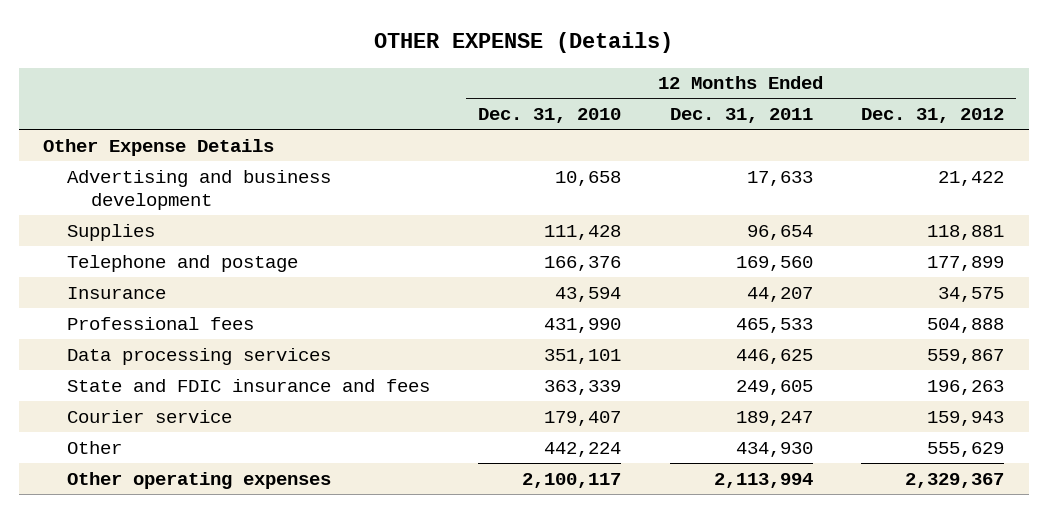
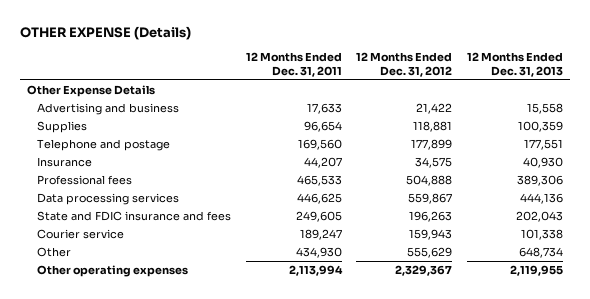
[478,108,622,124] Dec. 31, 2010 -> none
none -> [467,52,564,77] 12 Months Ended Dec. 31, 2013
[66,169,331,210] Advertising and business development -> [37,103,180,116] Advertising and business

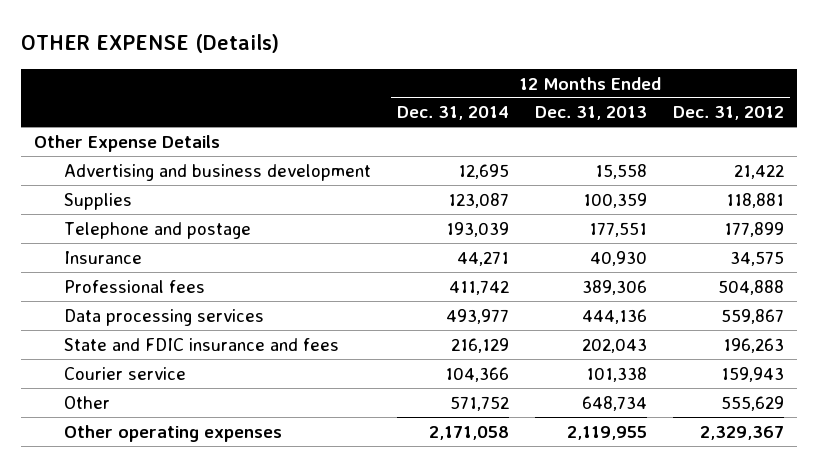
[245,52,342,77] 12 Months Ended Dec. 31, 2011 -> none
none -> [397,106,510,121] Dec. 31, 2014
[37,103,180,116] Advertising and business -> [64,163,372,181] Advertising and business development

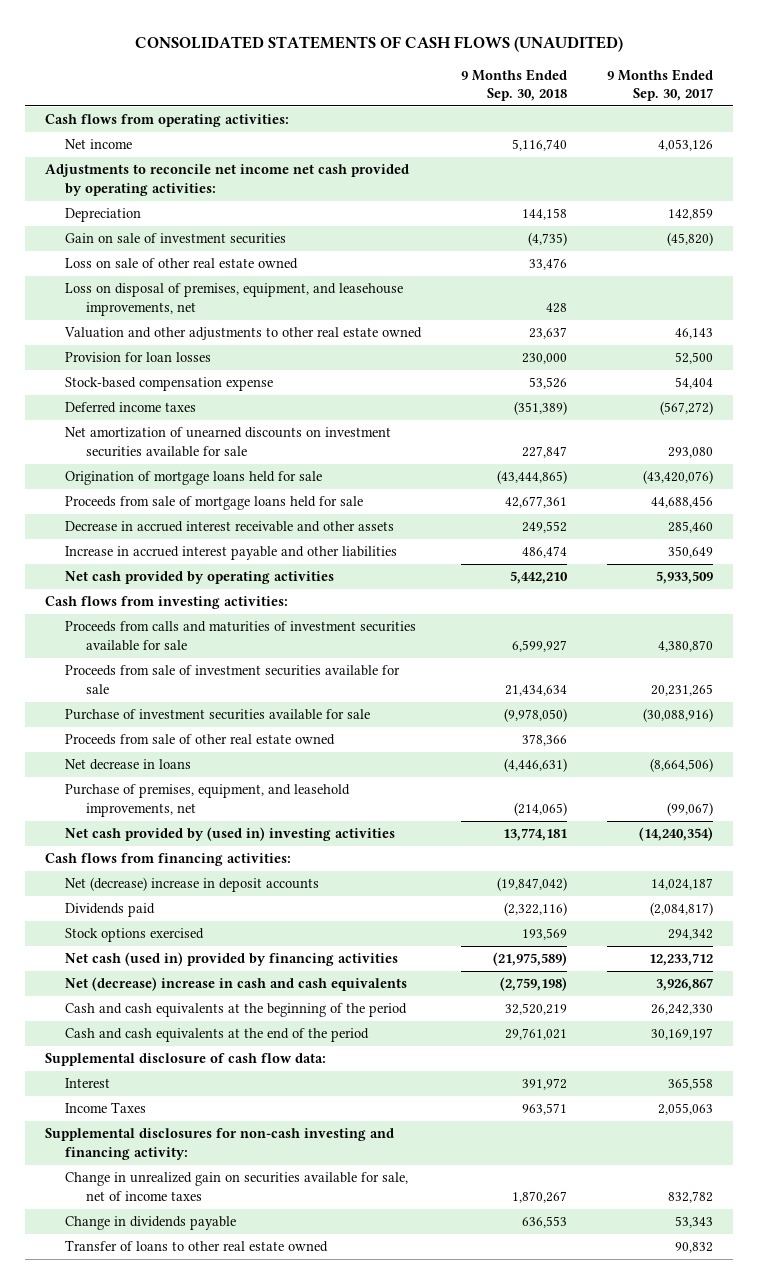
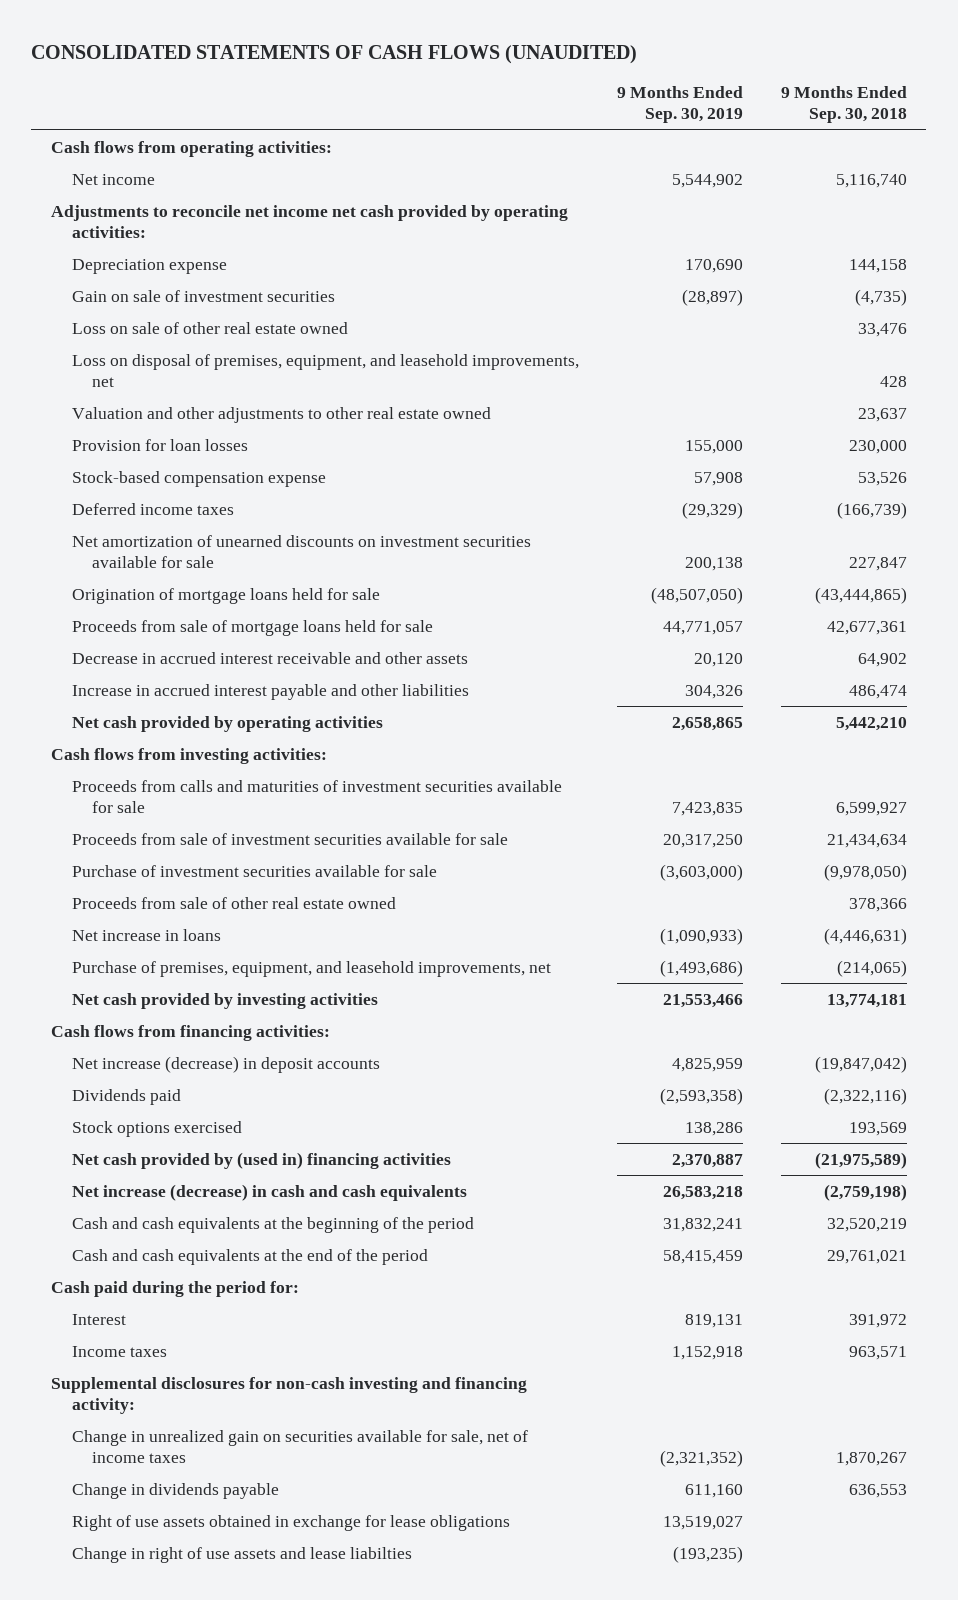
[607,68,714,102] 9 Months Ended Sep. 30, 2017 -> none
none -> [616,86,743,124] 9 Months Ended Sep. 30, 2019
[65,208,142,223] Depreciation -> [71,258,227,274] Depreciation expense
[65,283,404,316] Loss on disposal of premises, equipment, and leasehouse improvements, net -> [71,353,579,388] Loss on disposal of premises, equipment, and leasehold improvements, net
[514,401,568,416] (351,389) -> [837,501,908,519] (166,739)
[522,521,568,534] 249,552 -> [858,652,908,667] 64,902
[65,759,192,771] Net decrease in loans -> [71,928,221,941] Net increase in loans
[65,827,396,842] Net cash provided by (used in) investing activities -> [71,992,378,1009] Net cash provided by investing activities
[65,877,320,893] Net (decrease) increase in deposit accounts -> [71,1055,380,1073] Net increase (decrease) in deposit accounts
[65,952,399,967] Net cash (used in) provided by financing activities -> [71,1151,451,1169] Net cash provided by (used in) financing activities
[65,977,408,992] Net (decrease) increase in cash and cash equivalents -> [71,1183,467,1201] Net increase (decrease) in cash and cash equivalents
[45,1053,327,1067] Supplemental disclosure of cash flow data: -> none
none -> [50,1280,299,1297] Cash paid during the period for:
[65,1102,147,1114] Income Taxes -> [71,1345,167,1357] Income taxes
[65,1240,329,1253] Transfer of loans to other real estate owned -> none
none -> [71,1514,510,1531] Right of use assets obtained in exchange for lease obligations
none -> [71,1546,412,1563] Change in right of use assets and lease liabilties

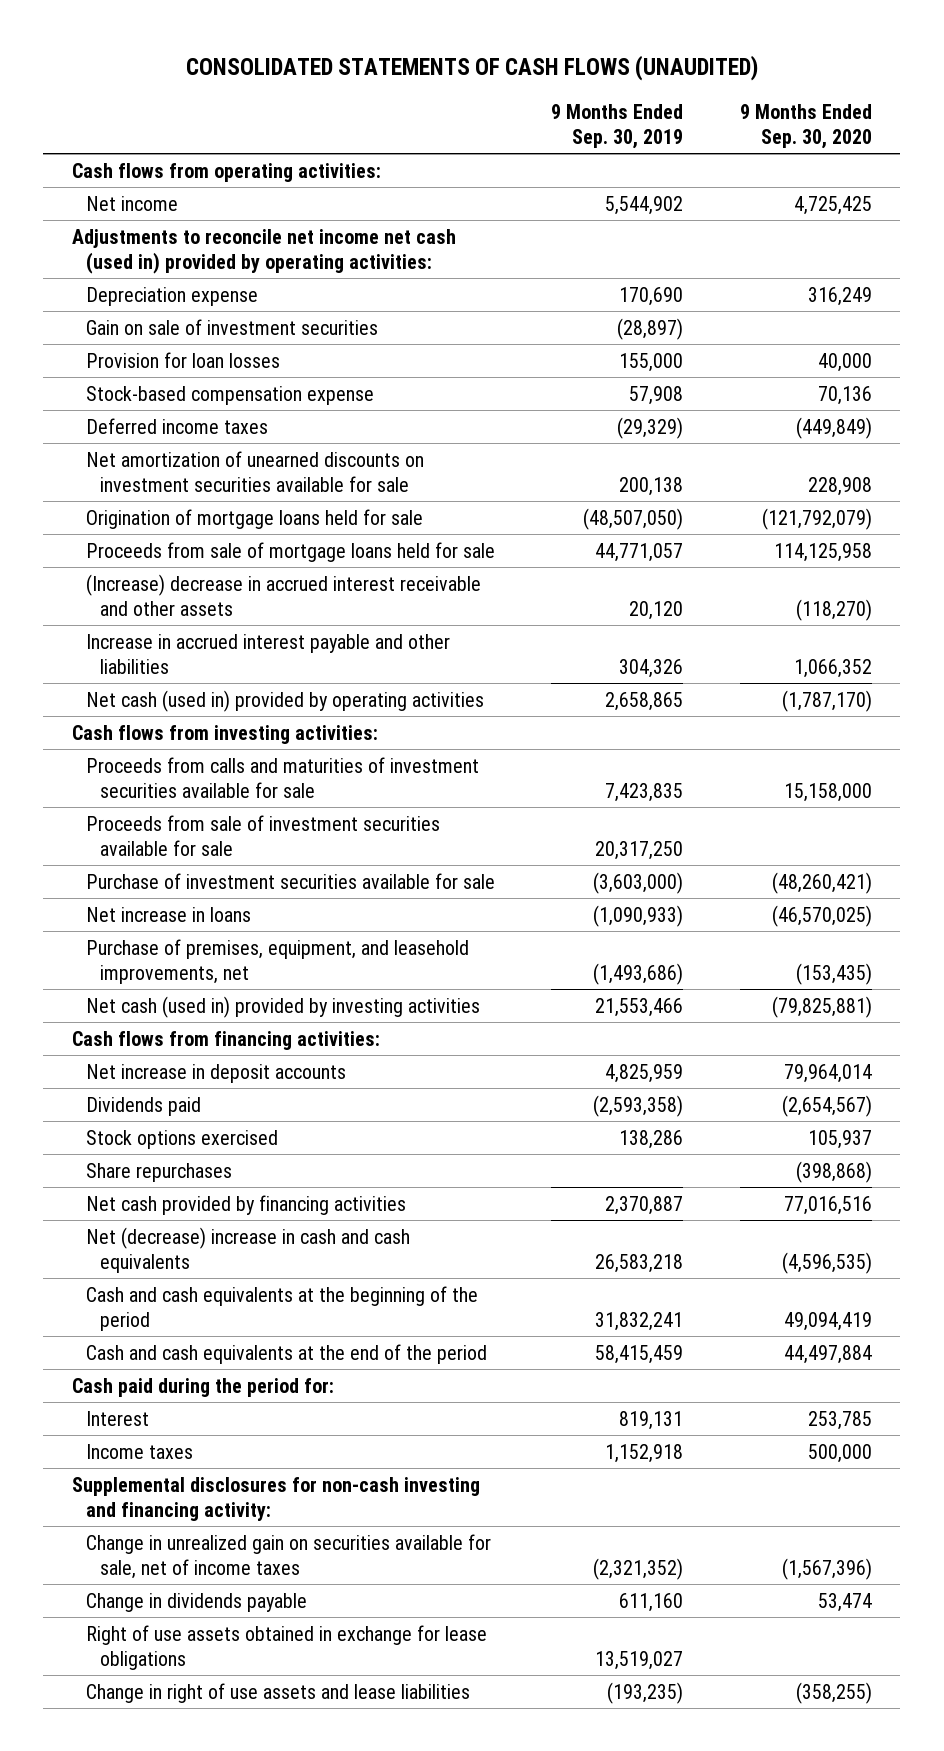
[781,86,908,124] 9 Months Ended Sep. 30, 2018 -> none
none -> [740,103,873,149] 9 Months Ended Sep. 30, 2020
[50,204,568,239] Adjustments to reconcile net income net cash provided by operating activities: -> [71,228,456,274] Adjustments to reconcile net income net cash (used in) provided by operating activities:
[71,321,348,334] Loss on sale of other real estate owned -> none
[71,353,579,388] Loss on disposal of premises, equipment, and leasehold improvements, net -> none
[71,406,491,423] Valuation and other adjustments to other real estate owned -> none
[71,651,468,664] Decrease in accrued interest receivable and other assets -> [85,573,481,616] (Increase) decrease in accrued interest receivable and other assets
[71,715,383,732] Net cash provided by operating activities -> [85,689,484,712] Net cash (used in) provided by operating activities
[71,896,396,909] Proceeds from sale of other real estate owned -> none
[71,992,378,1009] Net cash provided by investing activities -> [85,995,480,1018] Net cash (used in) provided by investing activities
[71,1055,380,1073] Net increase (decrease) in deposit accounts -> [85,1063,346,1083] Net increase in deposit accounts
none -> [85,1162,232,1182] Share repurchases
[71,1151,451,1169] Net cash provided by (used in) financing activities -> [85,1194,406,1215] Net cash provided by financing activities
[71,1183,467,1201] Net increase (decrease) in cash and cash equivalents -> [85,1226,410,1273] Net (decrease) increase in cash and cash equivalents
[71,1546,412,1563] Change in right of use assets and lease liabilties -> [85,1682,470,1703] Change in right of use assets and lease liabilities

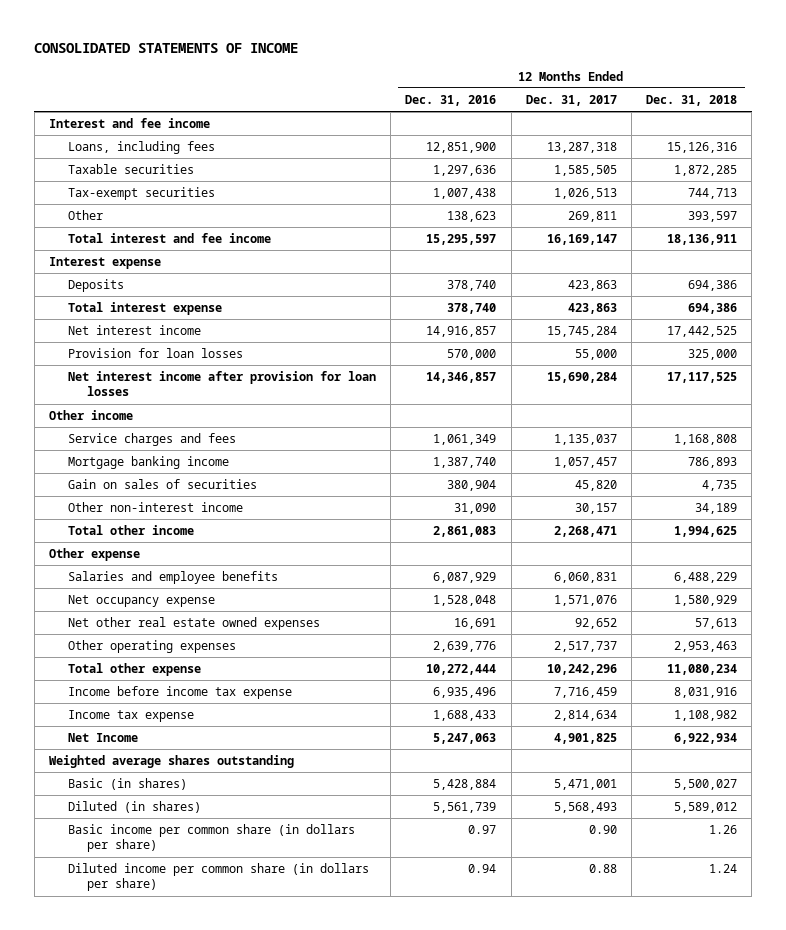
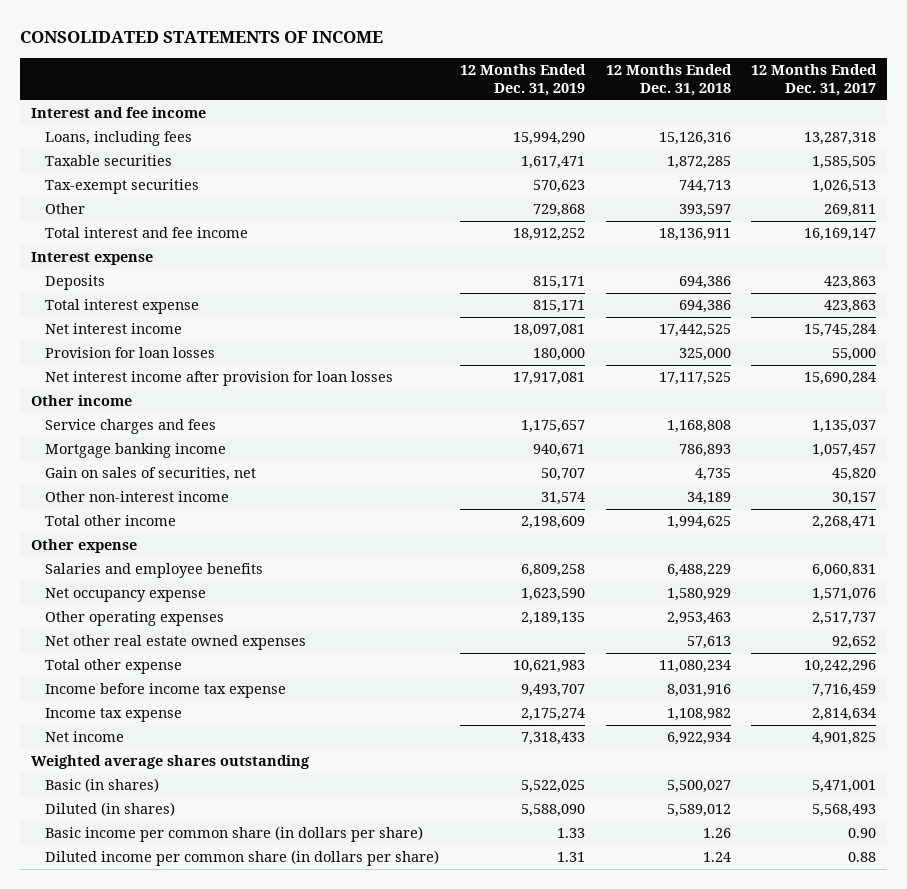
[405,94,497,106] Dec. 31, 2016 -> none
none -> [459,64,586,96] 12 Months Ended Dec. 31, 2019
[67,478,257,489] Gain on sales of securities -> [45,467,257,482] Gain on sales of securities, net
[67,616,320,630] Net other real estate owned expenses -> [45,635,307,651] Net other real estate owned expenses
[67,732,138,742] Net Income -> [45,731,125,743] Net income

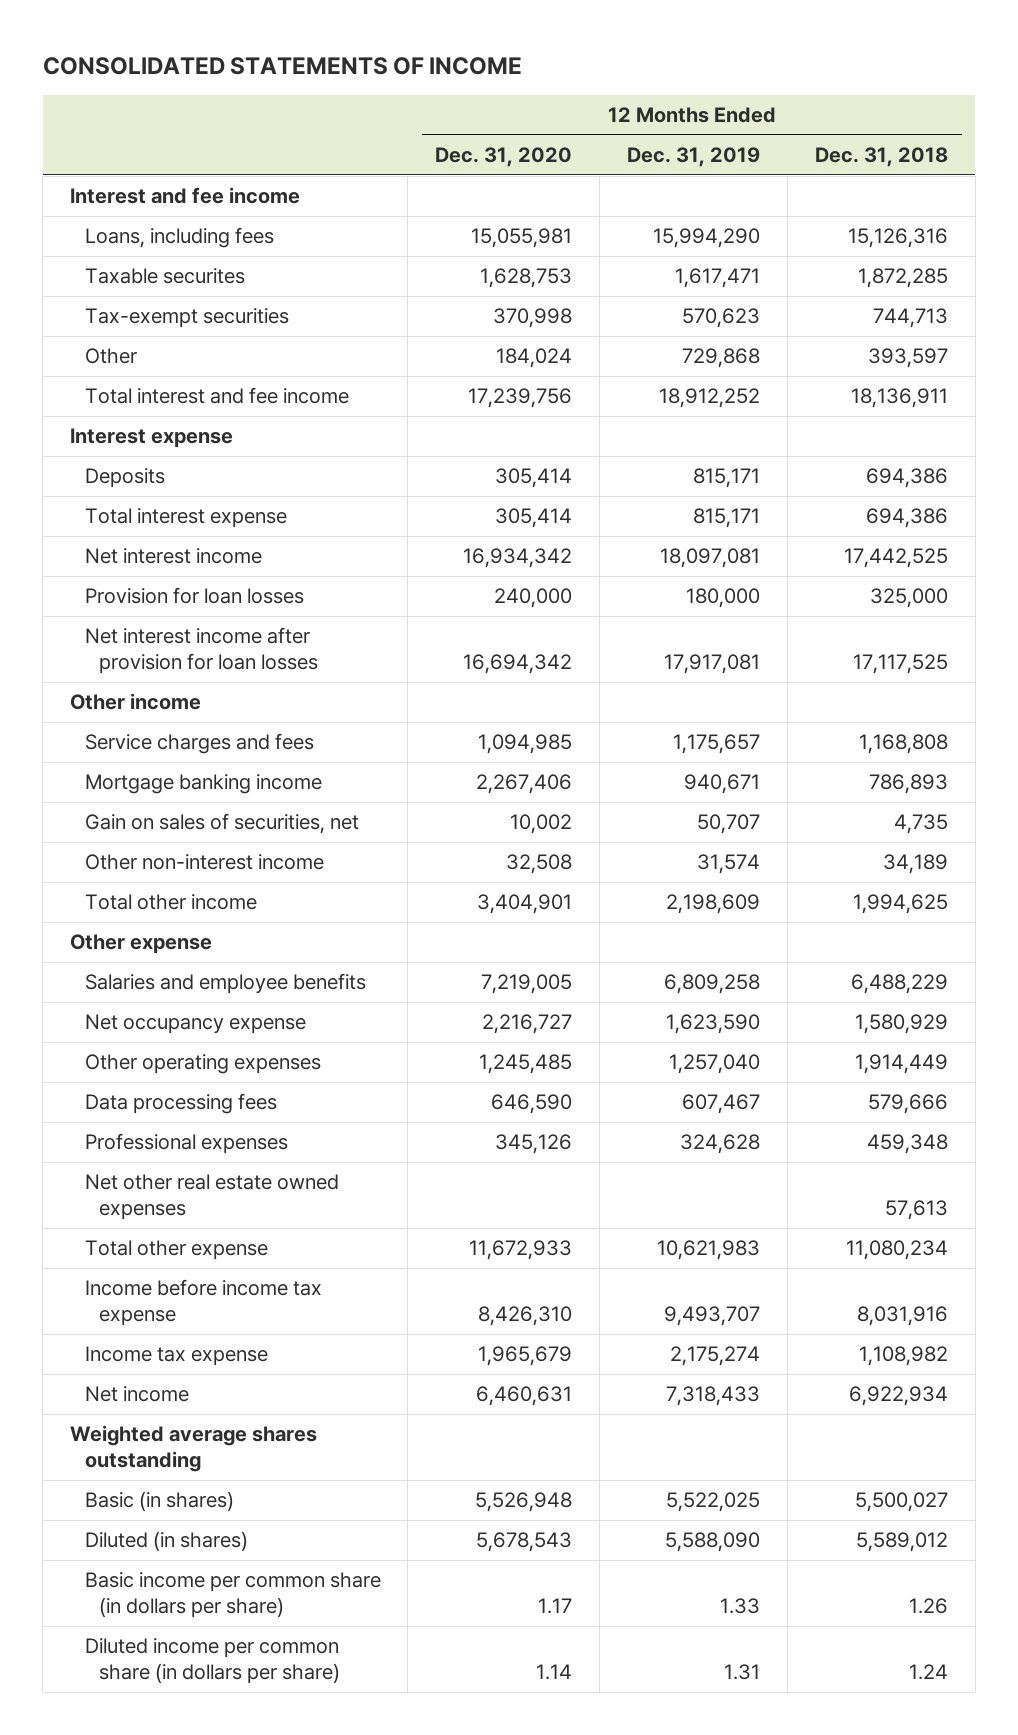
[751,64,878,96] 12 Months Ended Dec. 31, 2017 -> none
none -> [435,146,573,167] Dec. 31, 2020
[45,155,173,167] Taxable securities -> [84,268,245,285] Taxable securites
[520,612,585,626] 2,189,135 -> [669,1054,761,1075] 1,257,040
[666,612,731,626] 2,953,463 -> [855,1054,949,1075] 1,914,449
none -> [84,1093,277,1115] Data processing fees
none -> [84,1133,288,1155] Professional expenses

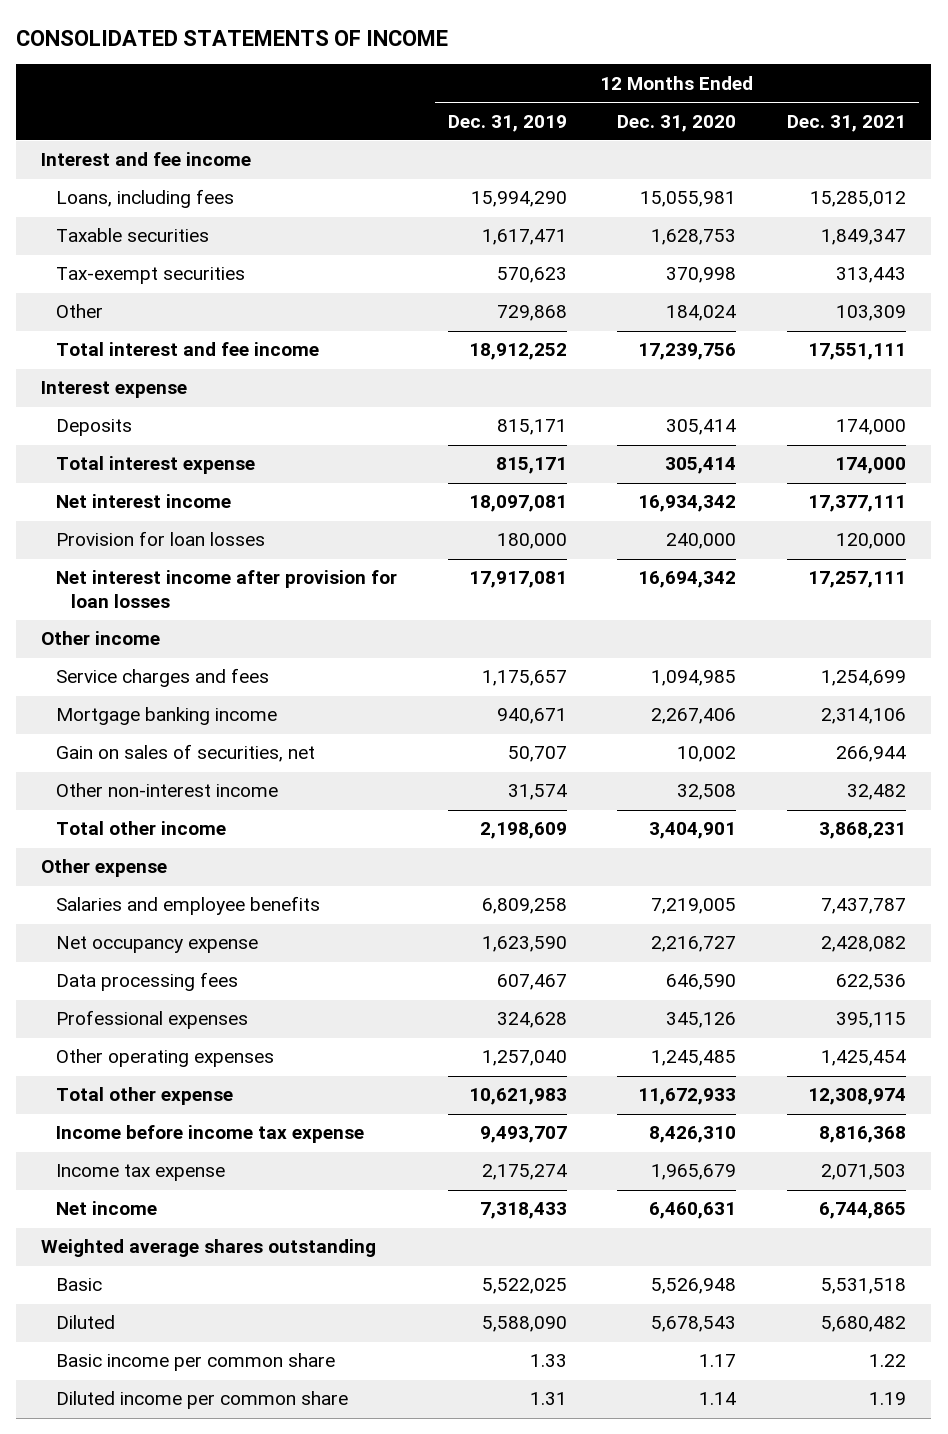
[815,146,949,167] Dec. 31, 2018 -> none
none -> [787,114,907,132] Dec. 31, 2021
[84,268,245,285] Taxable securites -> [55,228,209,243] Taxable securities
[84,1174,339,1220] Net other real estate owned expenses -> none
[84,1054,321,1075] Other operating expenses -> [55,1049,274,1068] Other operating expenses
[84,1491,234,1513] Basic (in shares) -> [55,1278,102,1292] Basic
[84,1531,248,1553] Diluted (in shares) -> [55,1315,115,1330] Diluted
[84,1572,381,1618] Basic income per common share (in dollars per share) -> [55,1353,335,1372] Basic income per common share
[84,1638,340,1684] Diluted income per common share (in dollars per share) -> [55,1391,348,1410] Diluted income per common share

